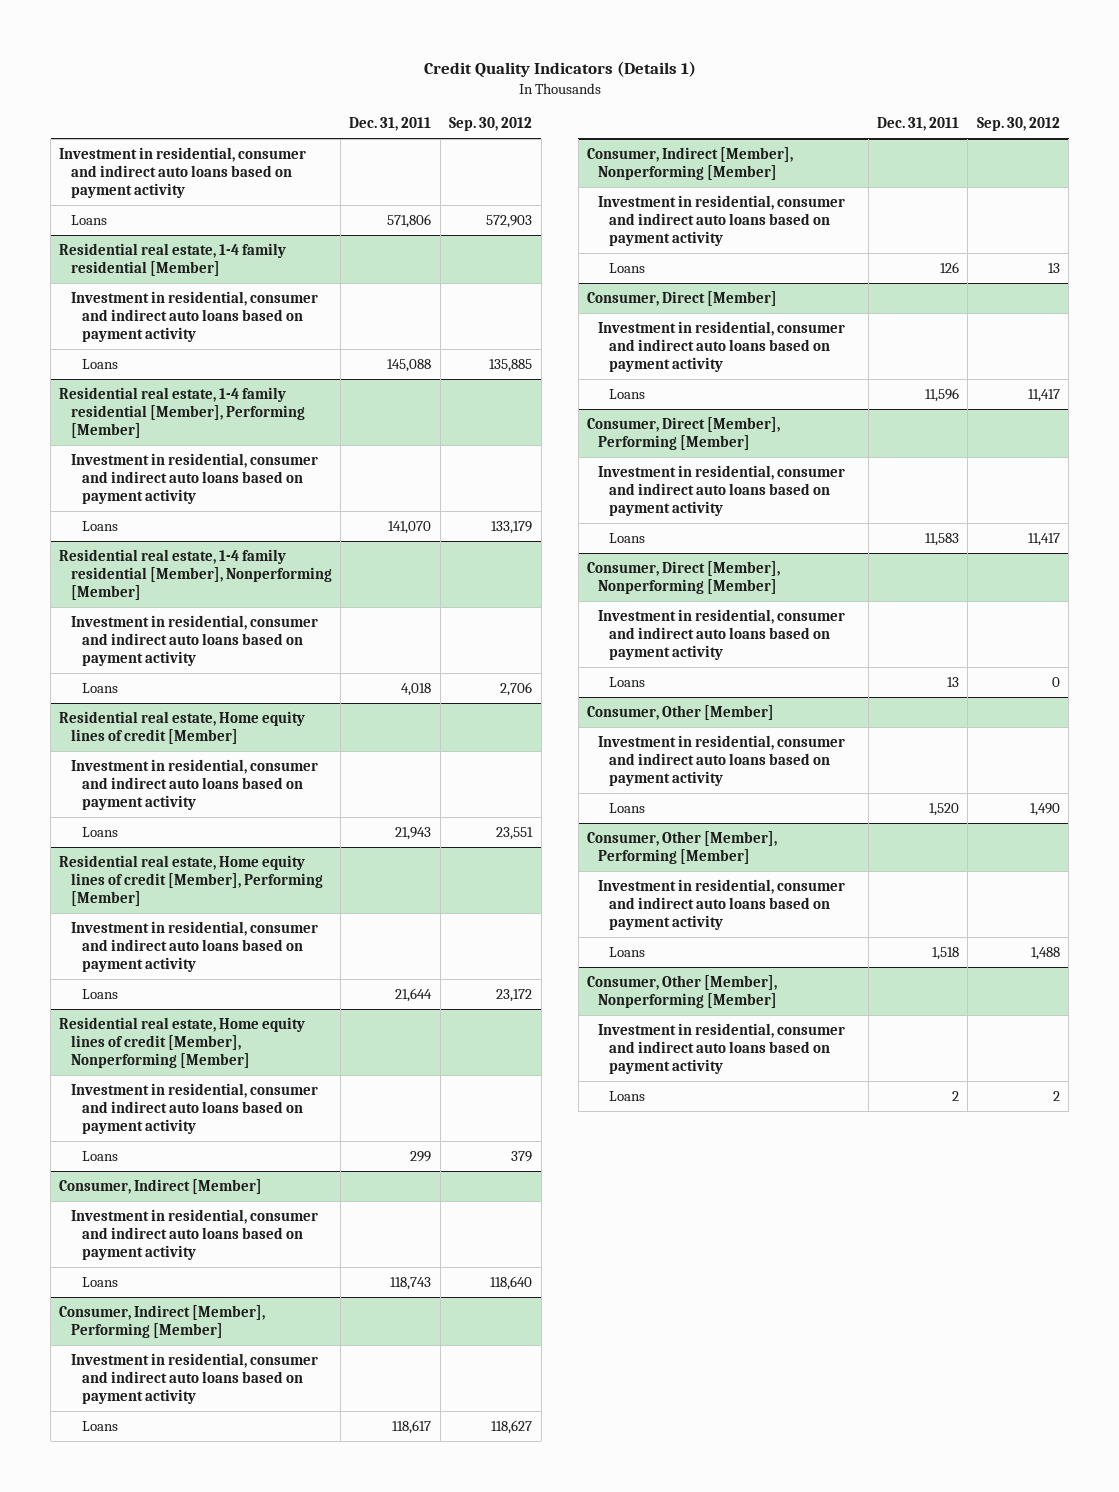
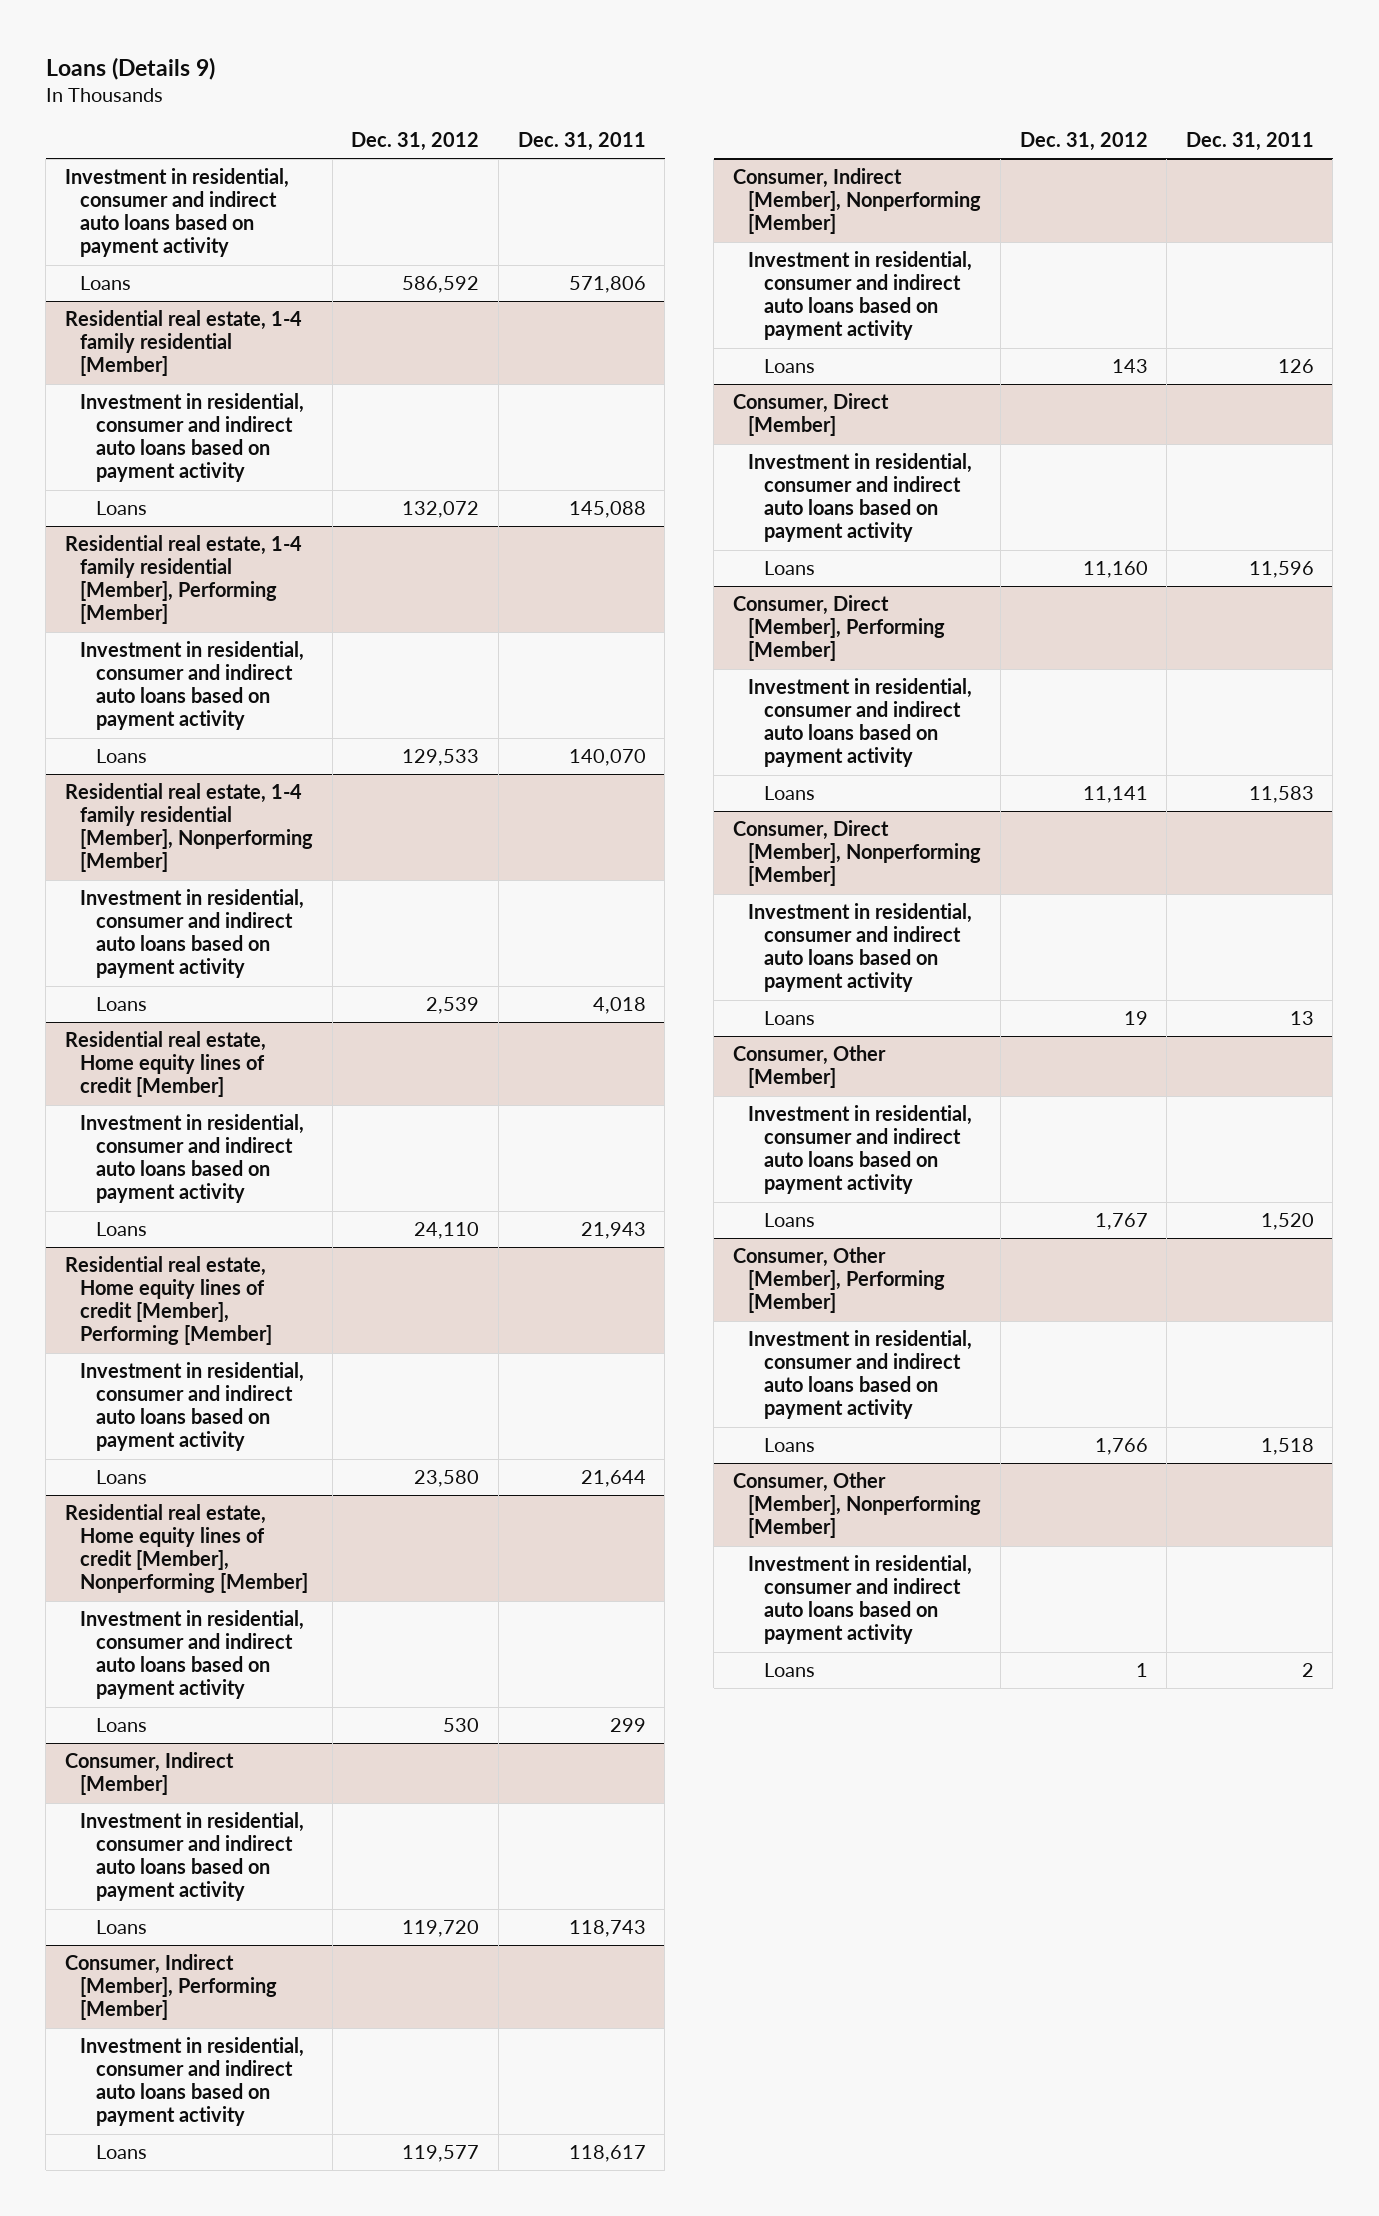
[423,60,696,78] Credit Quality Indicators (Details 1) -> [45,56,215,80] Loans (Details 9)
[449,117,533,132] Sep. 30, 2012 -> none
none -> [351,132,480,152] Dec. 31, 2012
[388,520,432,534] 141,070 -> [568,749,646,767] 140,070

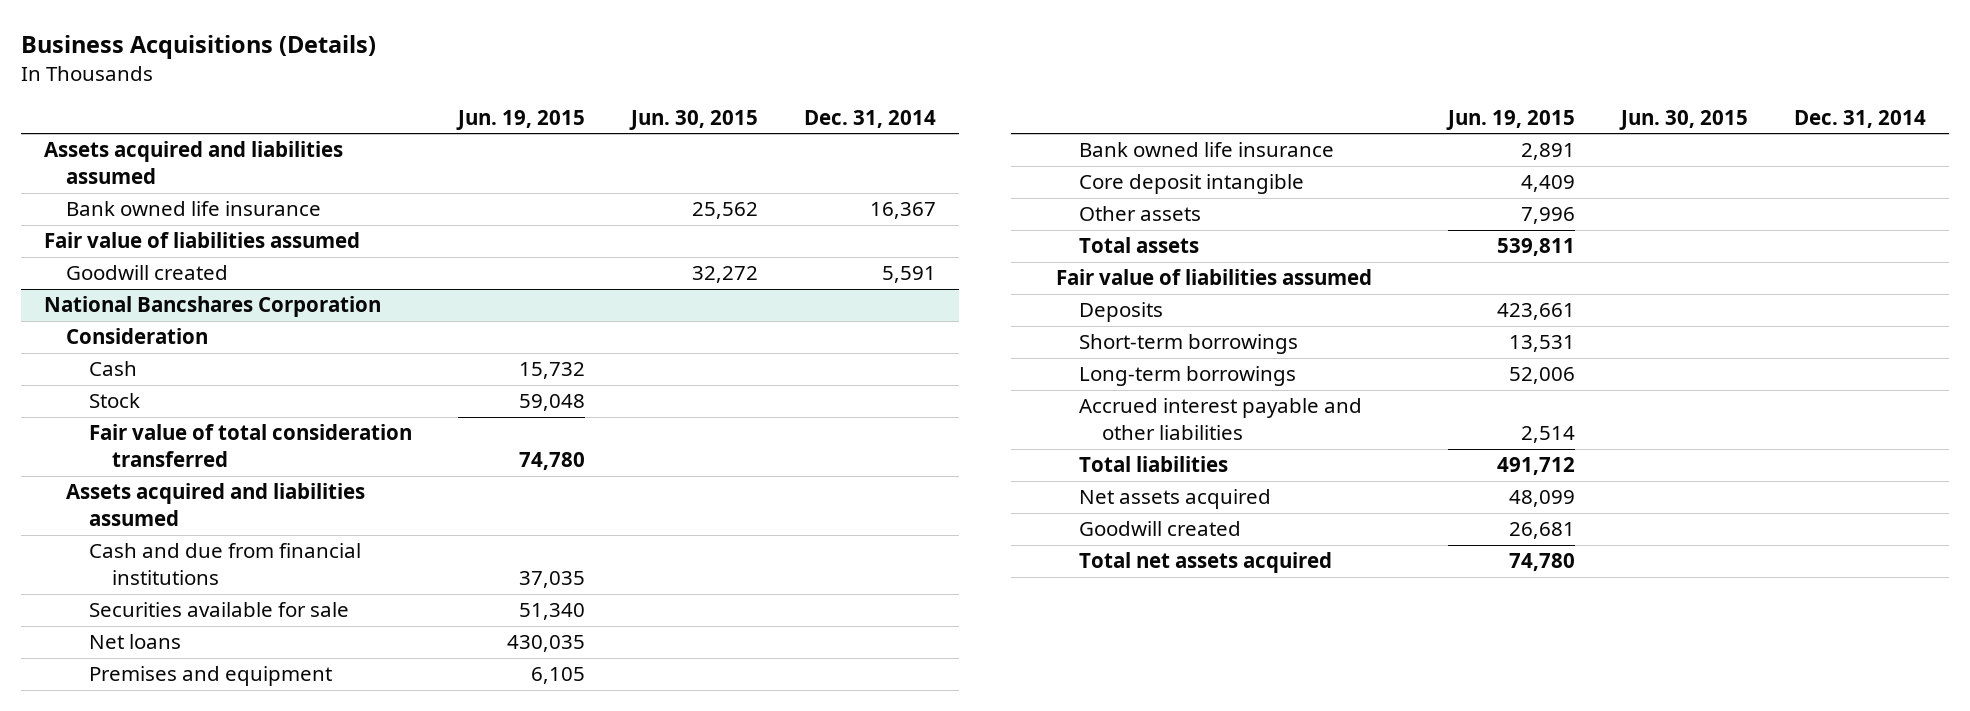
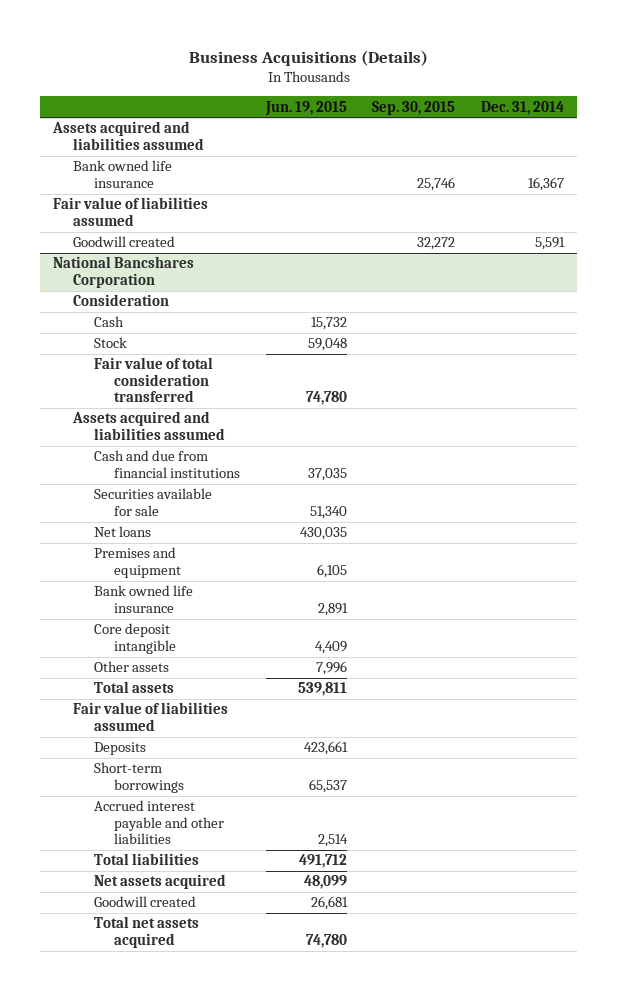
[629,109,759,130] Jun. 30, 2015 -> none
none -> [372,100,456,115] Sep. 30, 2015
[1079,366,1297,387] Long-term borrowings -> none
[1509,335,1576,353] 13,531 -> [308,778,347,793] 65,537

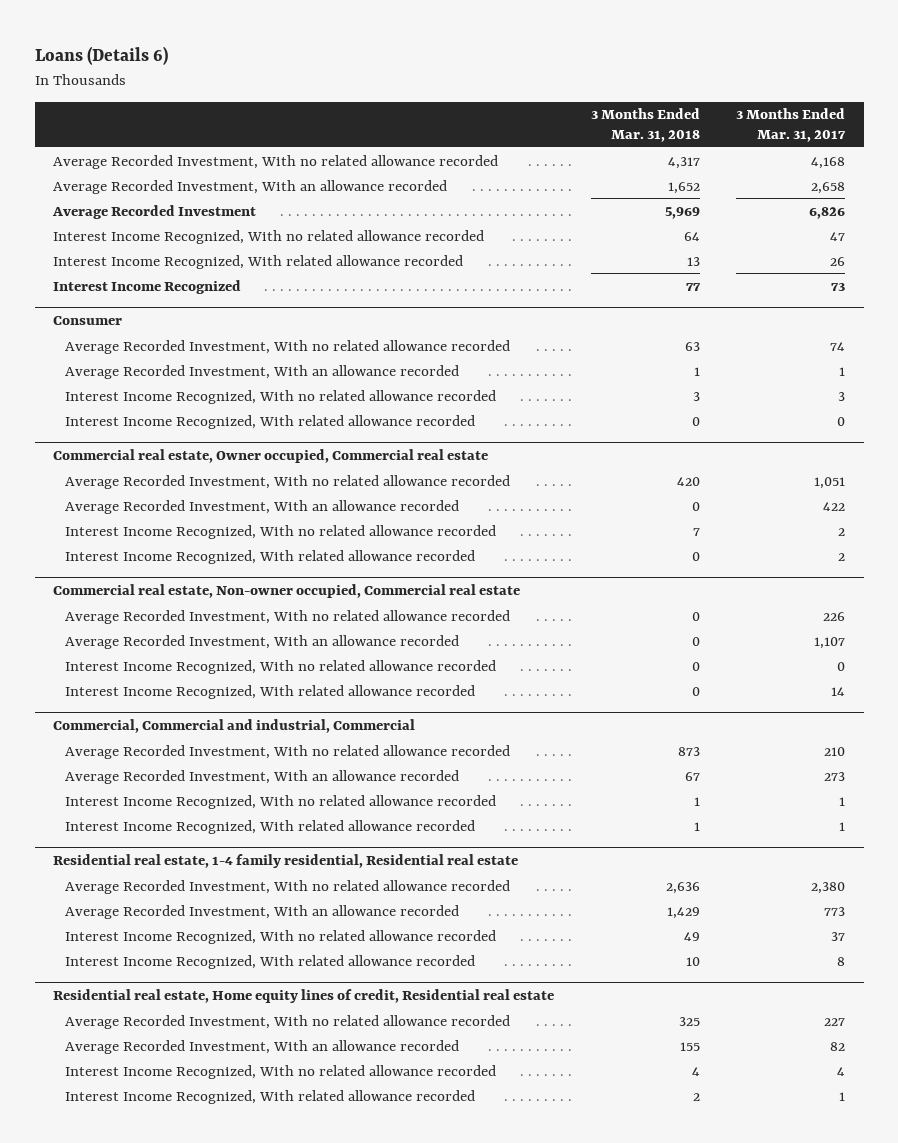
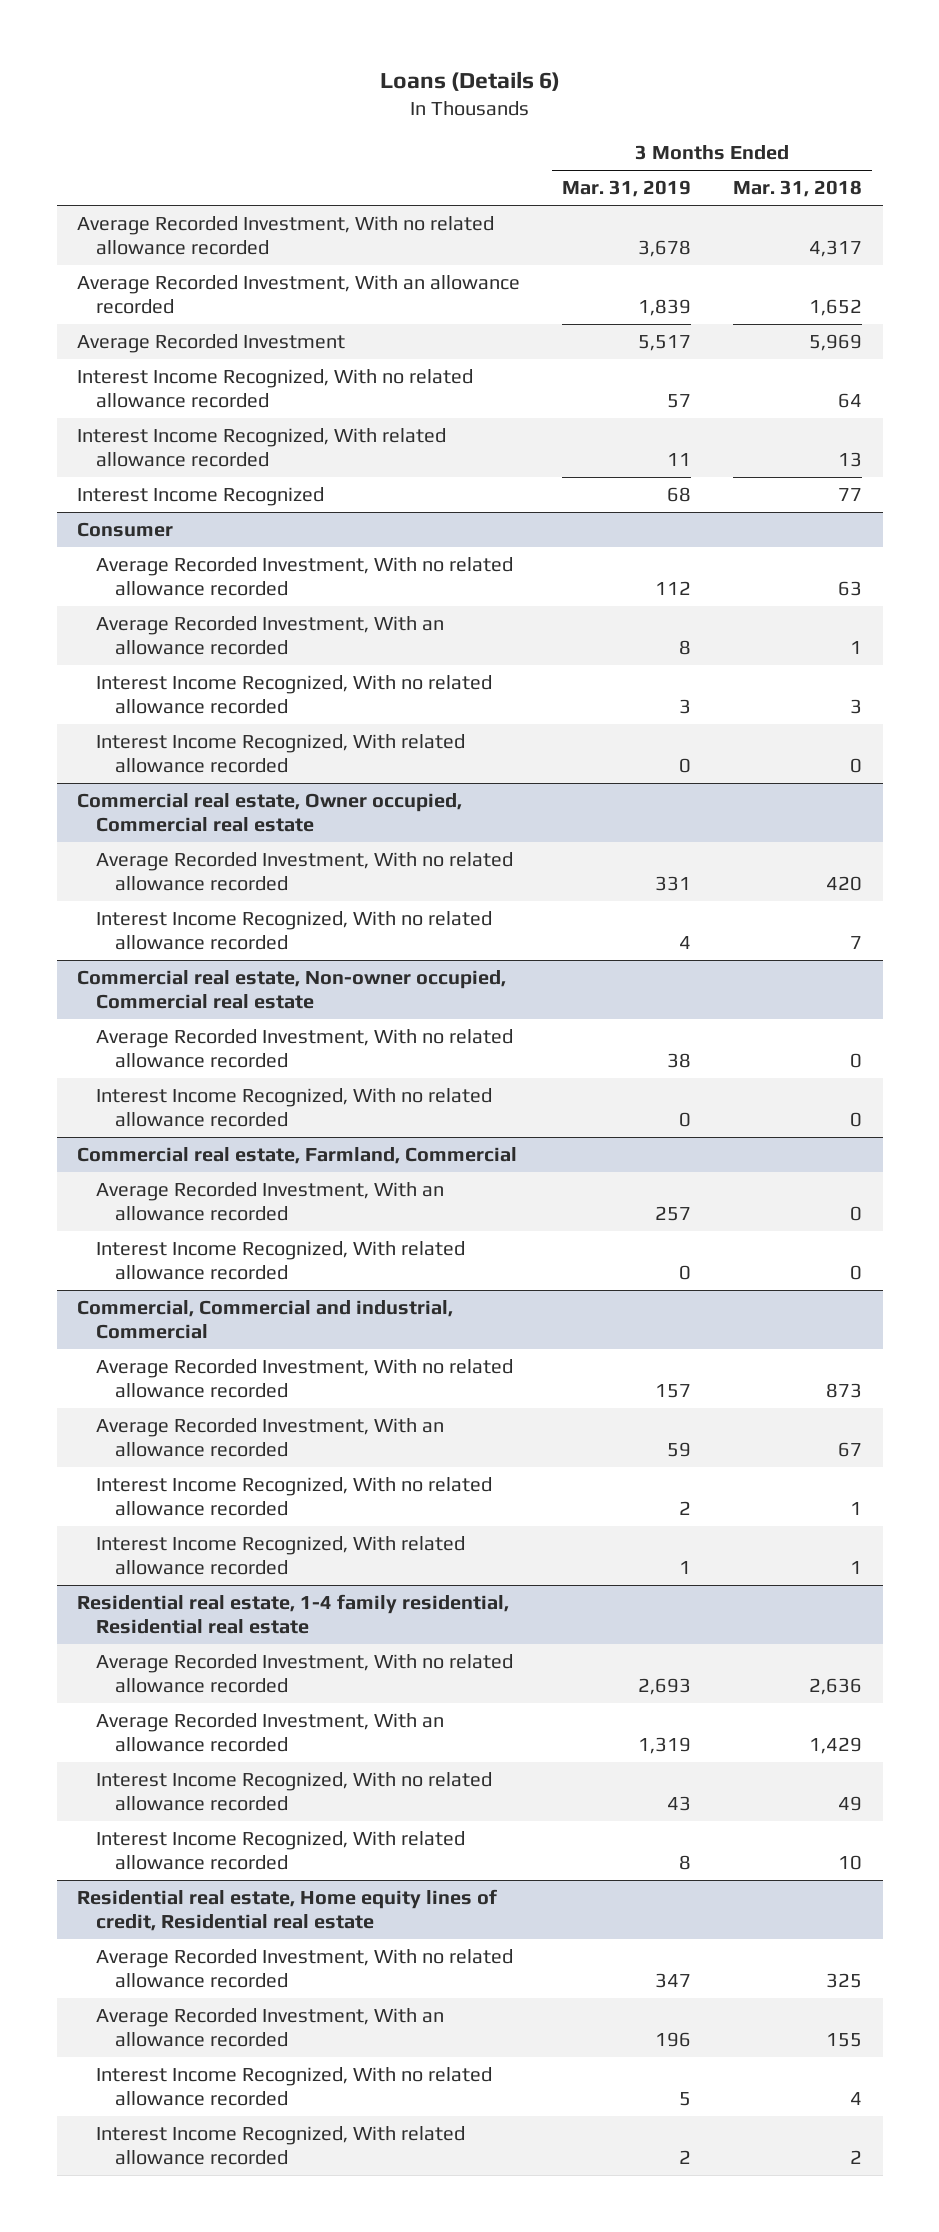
[736,108,847,143] 3 Months Ended Mar. 31, 2017 -> none
none -> [562,180,692,198] Mar. 31, 2019
[65,499,460,514] Average Recorded Investment, With an allowance recorded -> none
[65,549,476,564] Interest Income Recognized, With related allowance recorded -> none
[65,634,460,649] Average Recorded Investment, With an allowance recorded -> none
none -> [77,1147,518,1165] Commercial real estate, Farmland, Commercial
none -> [96,1182,445,1221] Average Recorded Investment, With an allowance recorded

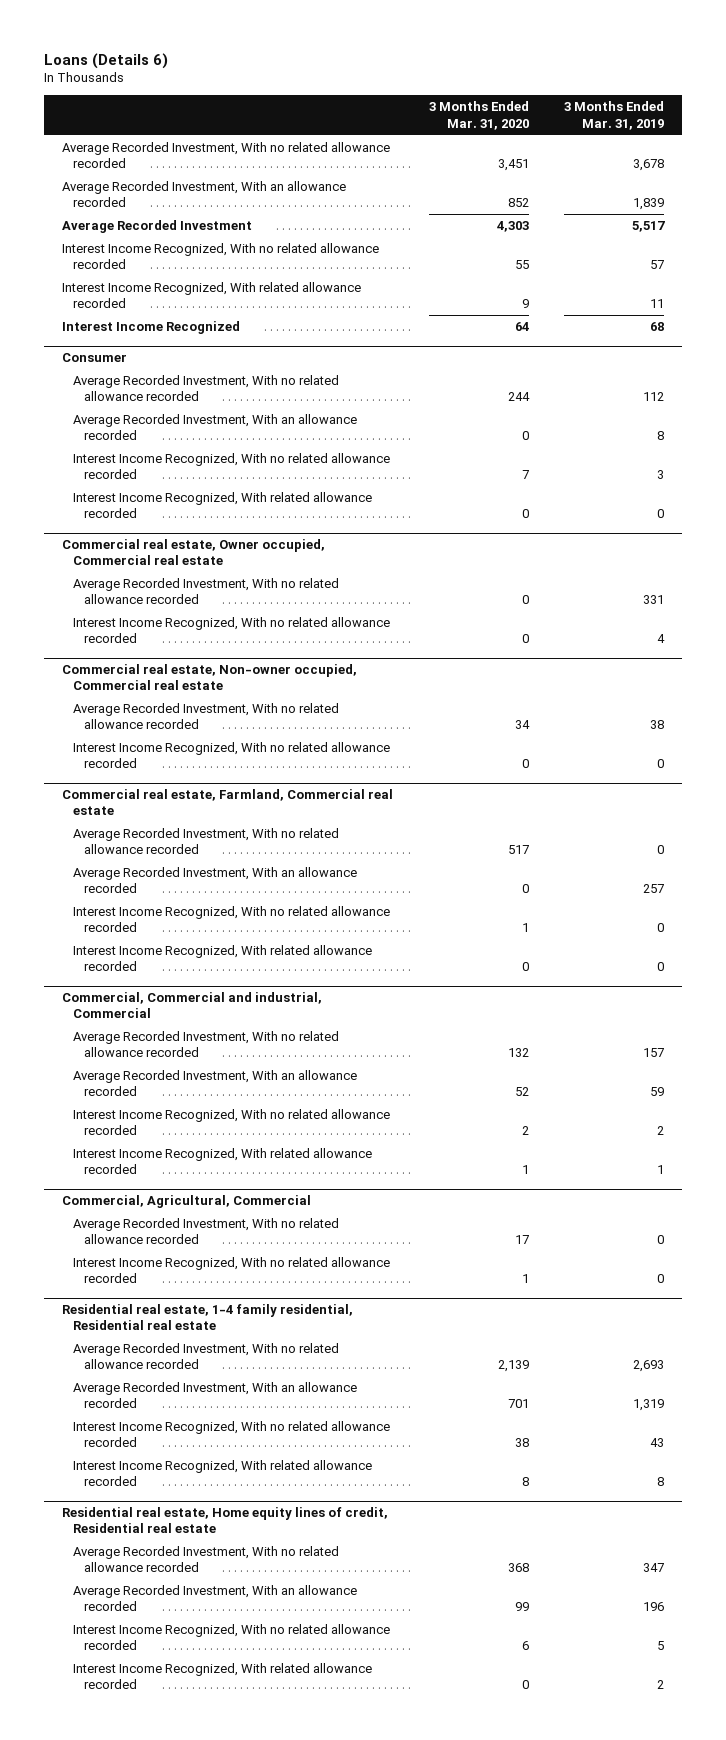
[732,180,862,198] Mar. 31, 2018 -> none
none -> [428,101,529,130] 3 Months Ended Mar. 31, 2020
[77,1147,518,1165] Commercial real estate, Farmland, Commercial -> [62,789,394,816] Commercial real estate, Farmland, Commercial real estate
none -> [73,828,340,855] Average Recorded Investment, With no related allowance recorded
none -> [73,906,391,933] Interest Income Recognized, With no related allowance recorded
none -> [62,1195,312,1209] Commercial, Agricultural, Commercial
none -> [73,1218,340,1245] Average Recorded Investment, With no related allowance recorded
none -> [73,1257,391,1284] Interest Income Recognized, With no related allowance recorded

